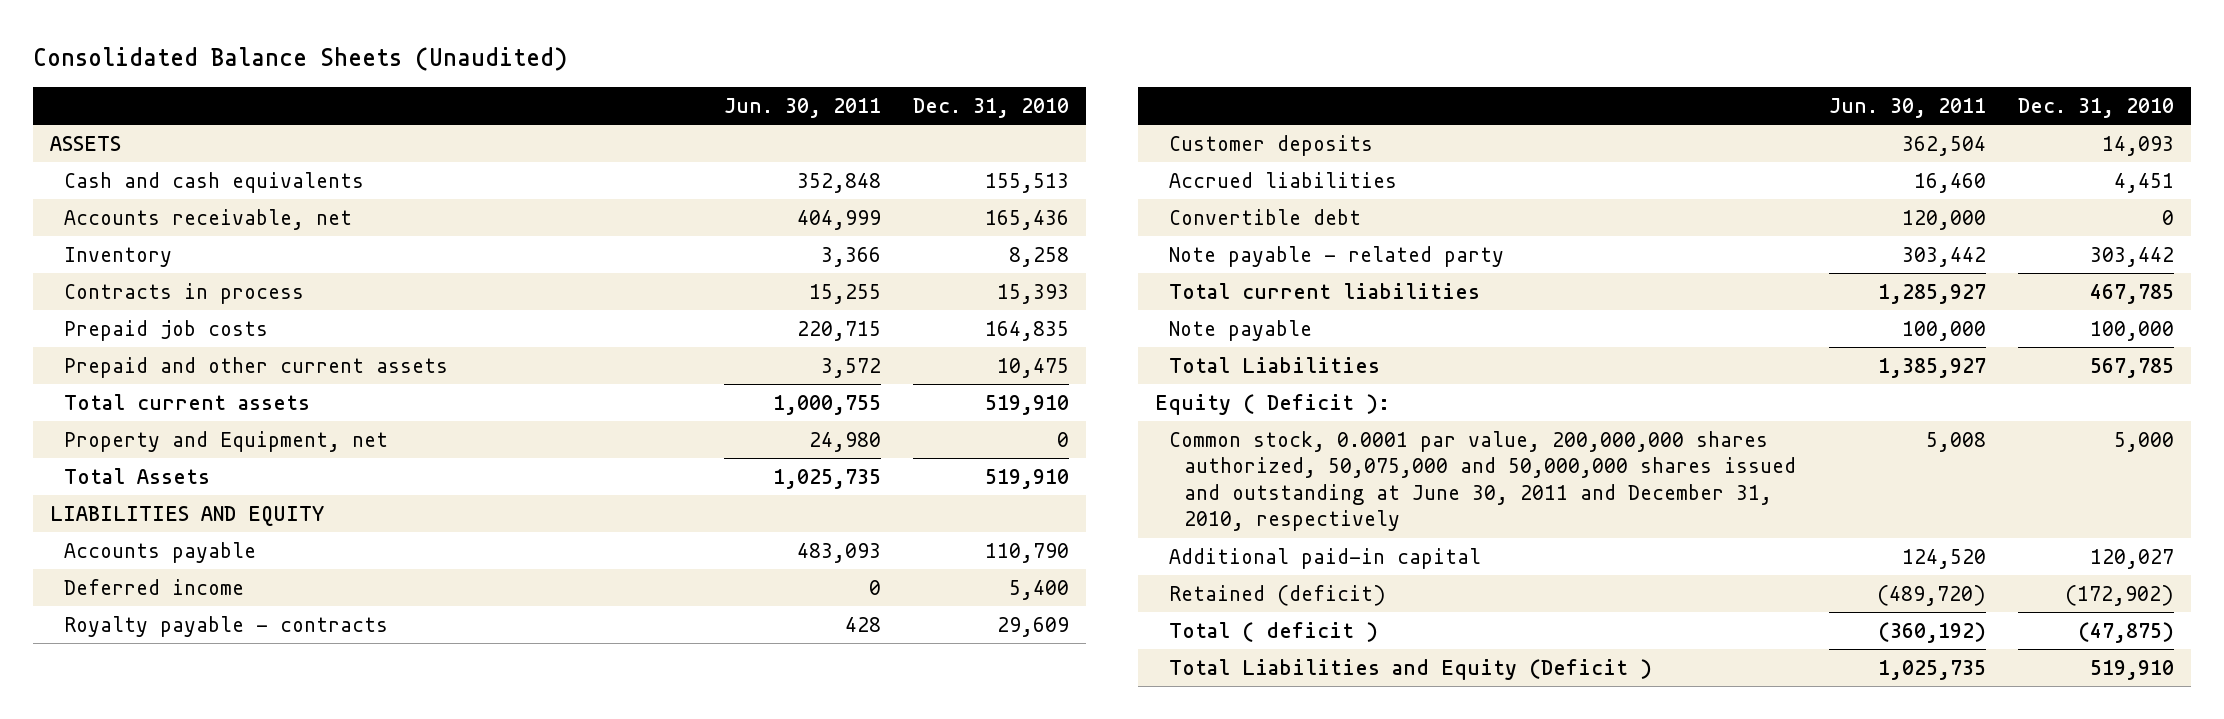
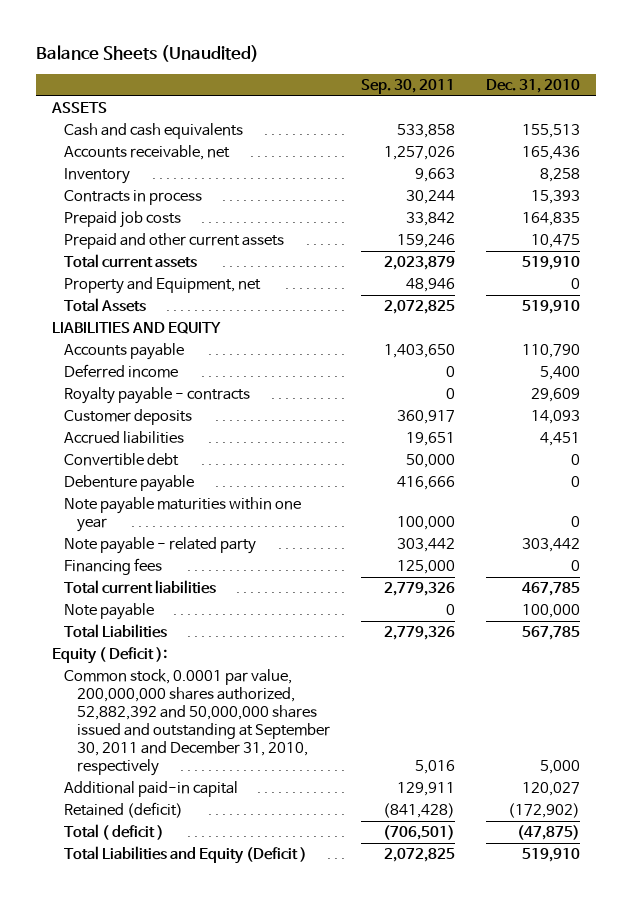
[33,46,568,71] Consolidated Balance Sheets (Unaudited) -> [36,45,260,63] Balance Sheets (Unaudited)
[723,97,881,118] Jun. 30, 2011 -> none
none -> [361,78,456,94] Sep. 30, 2011
none -> [64,475,195,493] Debenture payable
none -> [64,497,302,533] Note payable maturities within one year
none -> [64,558,163,576] Financing fees
[1169,430,1797,532] Common stock, 0.0001 par value, 200,000,000 shares authorized, 50,075,000 and 50,000,000 shares issued and outstanding at June 30, 2011 and December 31, 2010, respectively -> [64,669,330,777] Common stock, 0.0001 par value, 200,000,000 shares authorized, 52,882,392 and 50,000,000 shares issued and outstanding at September 30, 2011 and December 31, 2010, respectively

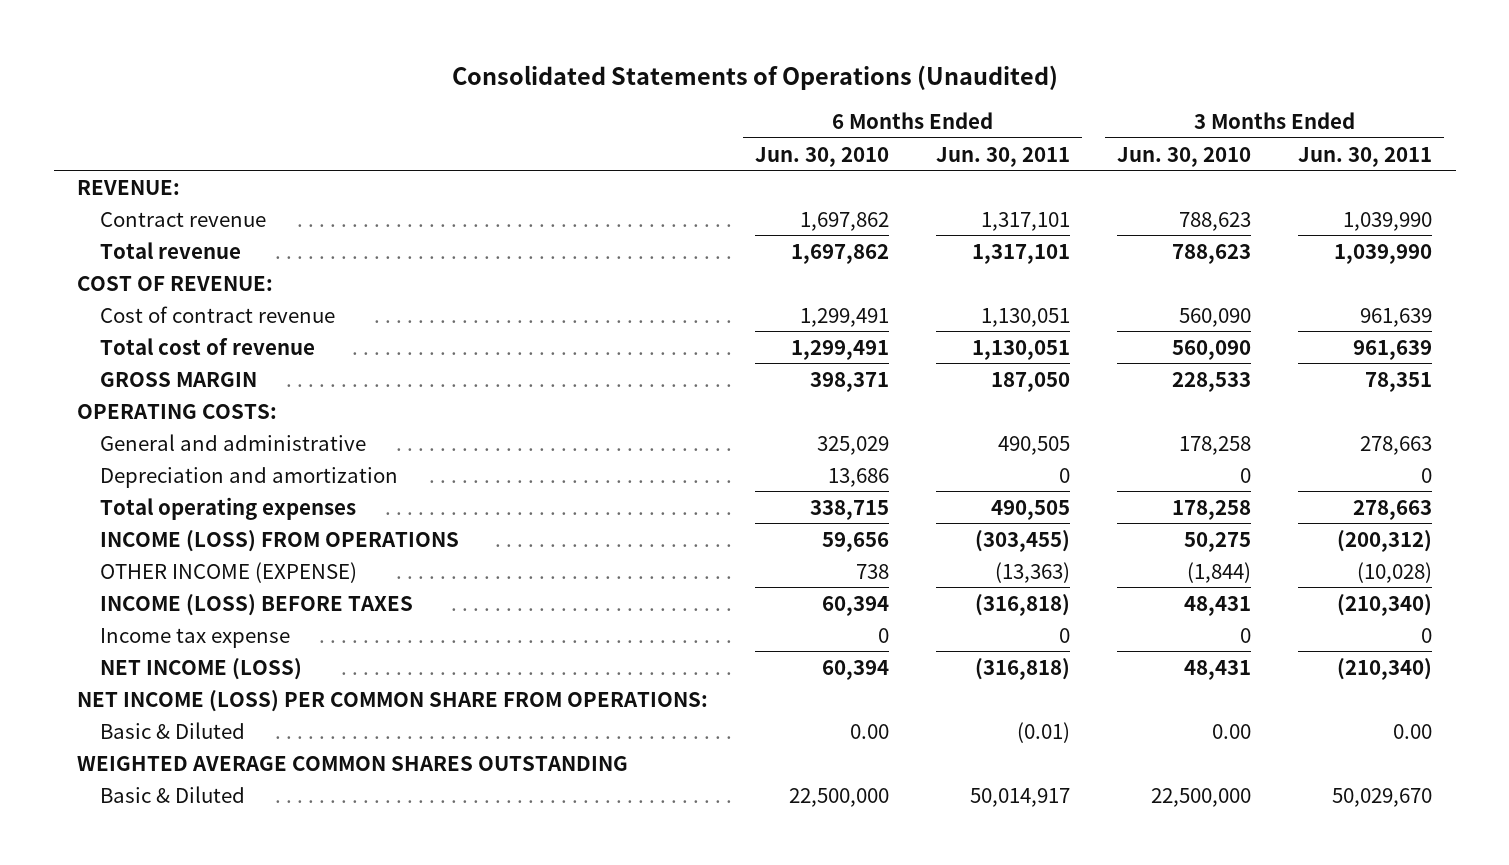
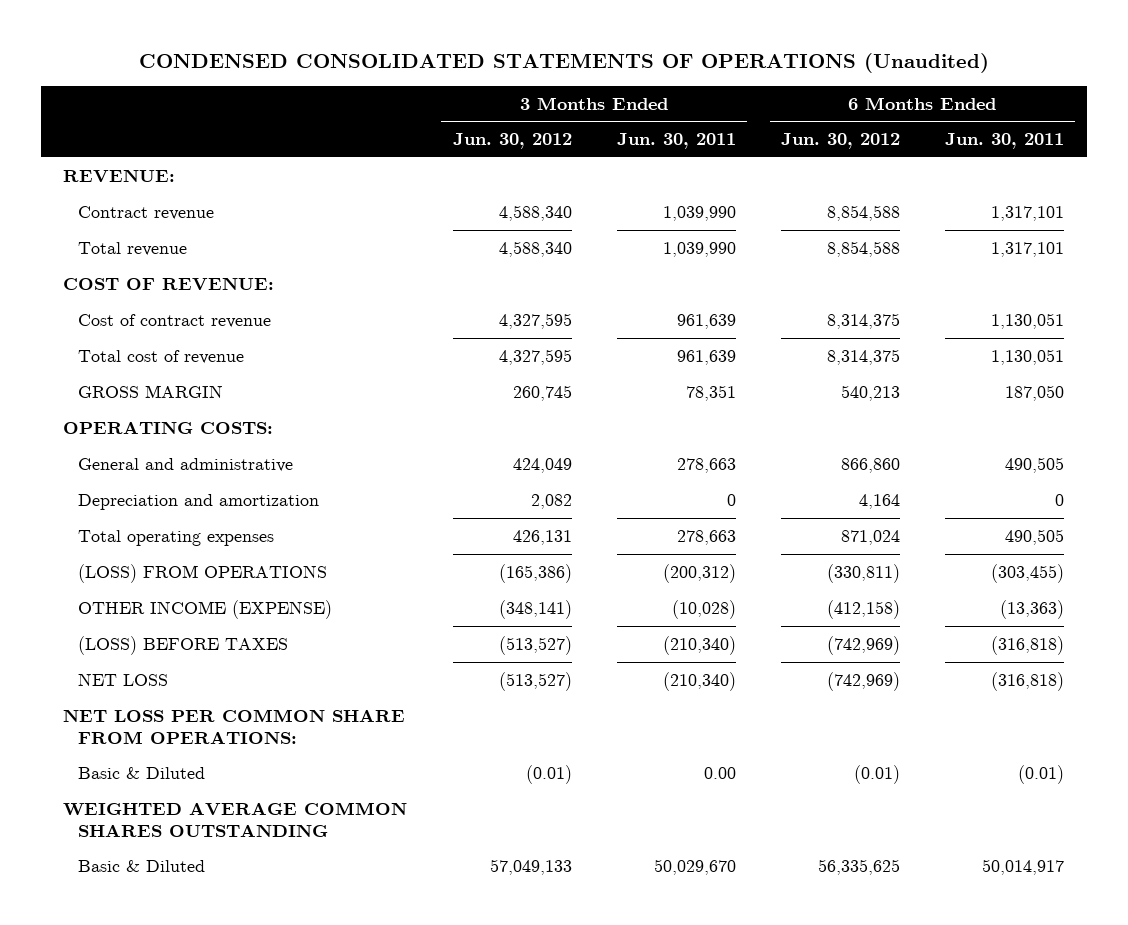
[451,65,1058,91] Consolidated Statements of Operations (Unaudited) -> [138,53,989,74] CONDENSED CONSOLIDATED STATEMENTS OF OPERATIONS (Unaudited)
[755,146,890,167] Jun. 30, 2010 -> none
[1117,146,1252,167] Jun. 30, 2010 -> none
none -> [452,133,572,150] Jun. 30, 2012
none -> [780,133,900,150] Jun. 30, 2012
[99,529,459,552] INCOME (LOSS) FROM OPERATIONS -> [77,563,327,583] (LOSS) FROM OPERATIONS
[99,627,290,648] Income tax expense -> none
[99,593,413,616] INCOME (LOSS) BEFORE TAXES -> [77,635,288,655] (LOSS) BEFORE TAXES
[99,657,302,680] NET INCOME (LOSS) -> [77,672,168,686] NET LOSS
[77,689,709,712] NET INCOME (LOSS) PER COMMON SHARE FROM OPERATIONS: -> [63,708,406,744] NET LOSS PER COMMON SHARE FROM OPERATIONS:

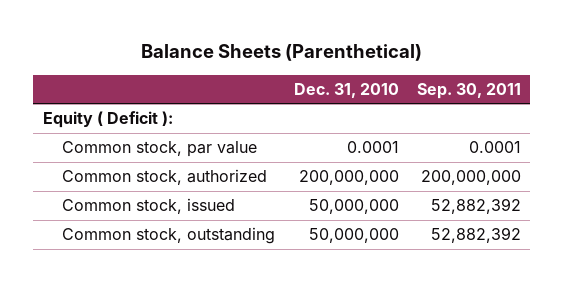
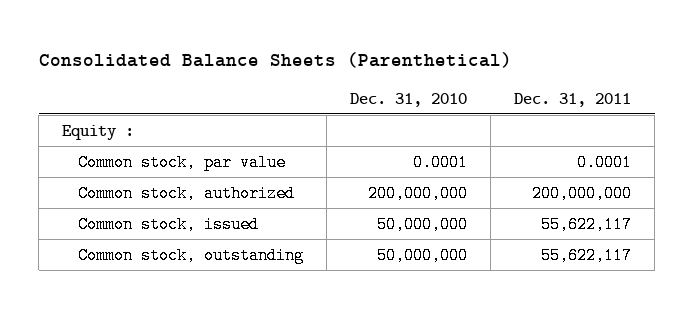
[140,44,422,62] Balance Sheets (Parenthetical) -> [38,51,512,68] Consolidated Balance Sheets (Parenthetical)
[417,82,522,99] Sep. 30, 2011 -> none
none -> [514,92,632,107] Dec. 31, 2011
[42,111,173,129] Equity ( Deficit ): -> [62,124,135,140] Equity :

